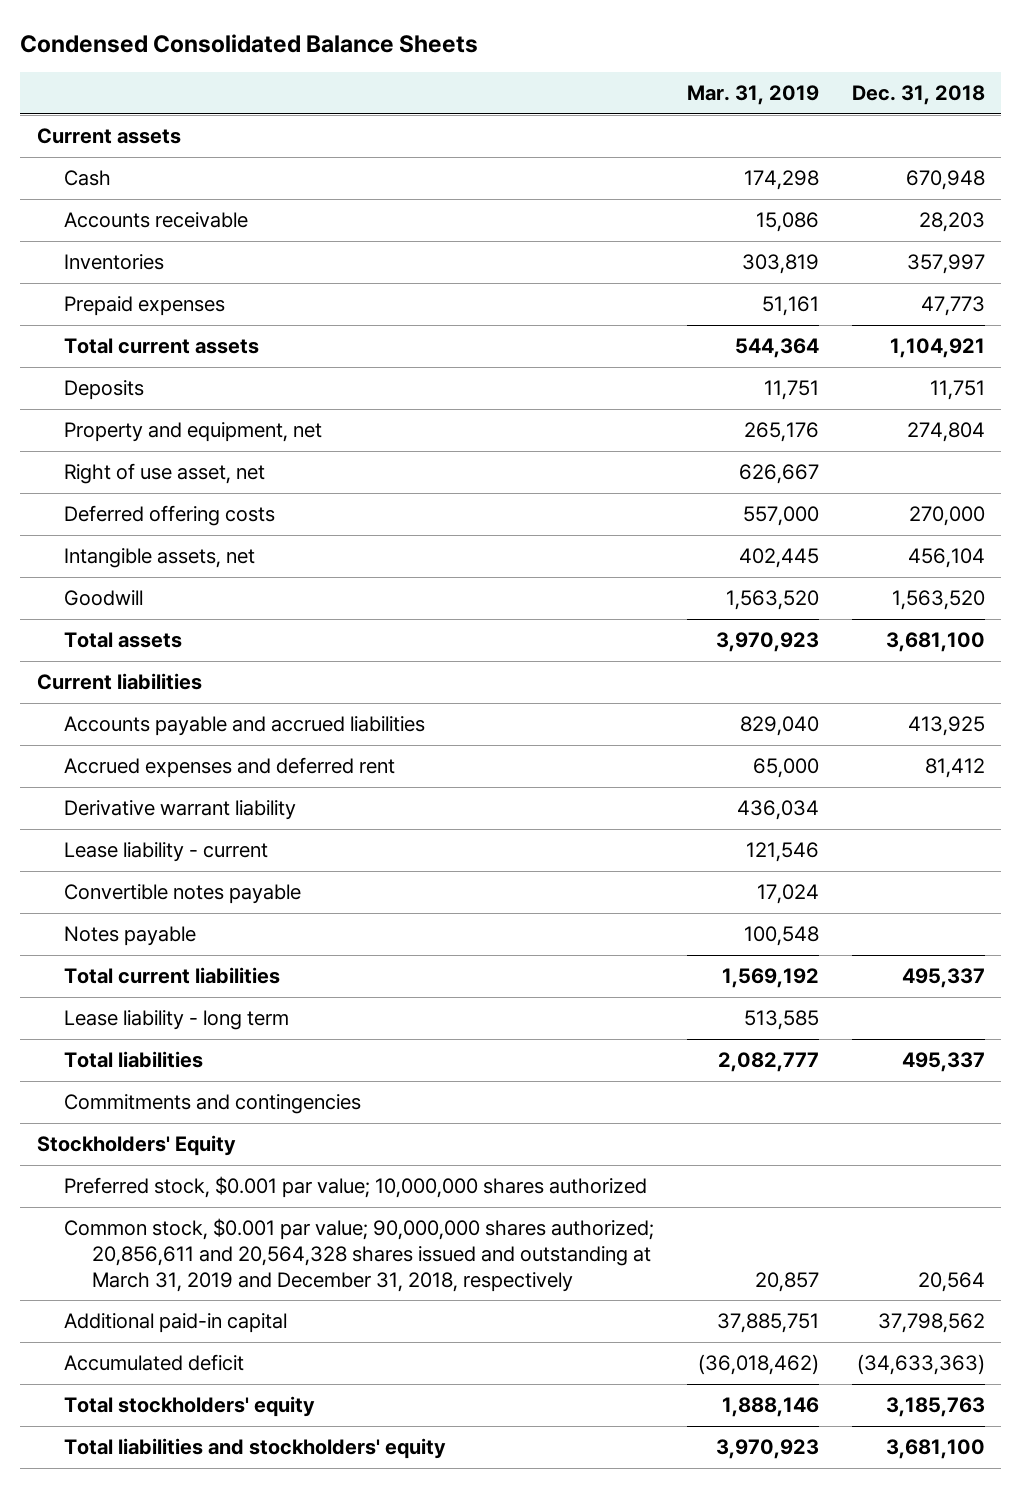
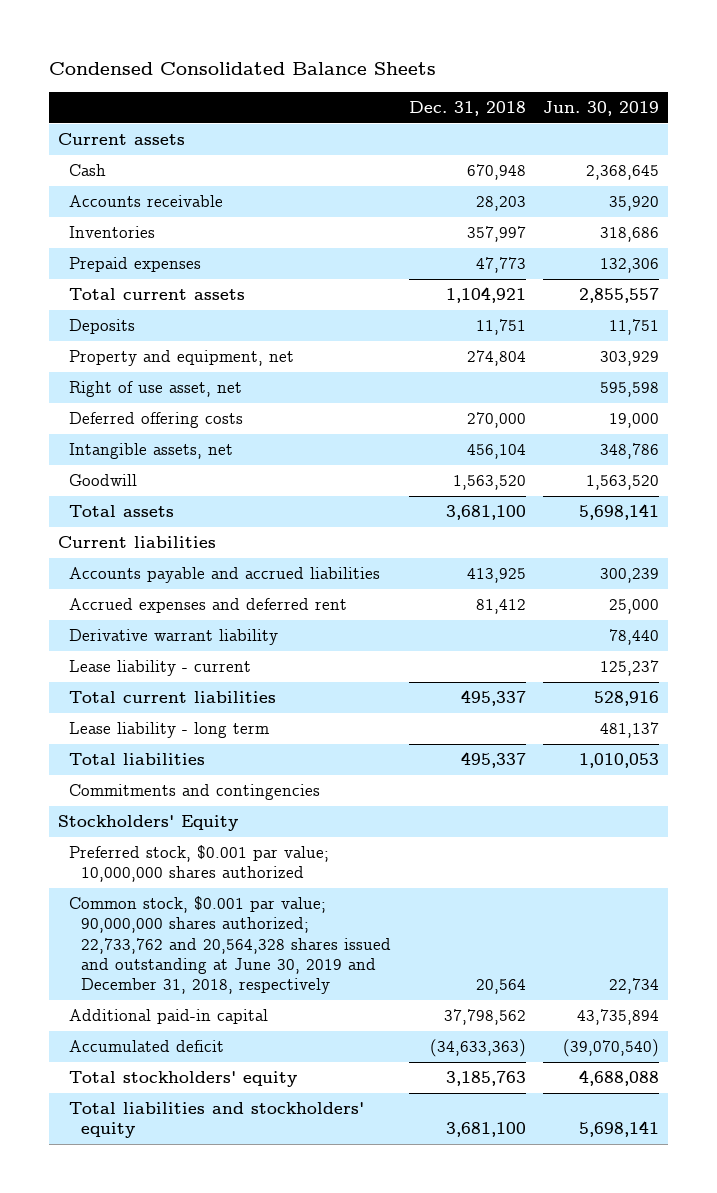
[687,85,820,106] Mar. 31, 2019 -> none
none -> [543,100,660,116] Jun. 30, 2019
[64,884,302,905] Convertible notes payable -> none
[64,926,197,947] Notes payable -> none
[64,1218,655,1292] Common stock, $0.001 par value; 90,000,000 shares authorized; 20,856,611 and 20,564,328 shares issued and outstanding at March 31, 2019 and December 31, 2018, respectively -> [69,896,392,994] Common stock, $0.001 par value; 90,000,000 shares authorized; 22,733,762 and 20,564,328 shares issued and outstanding at June 30, 2019 and December 31, 2018, respectively

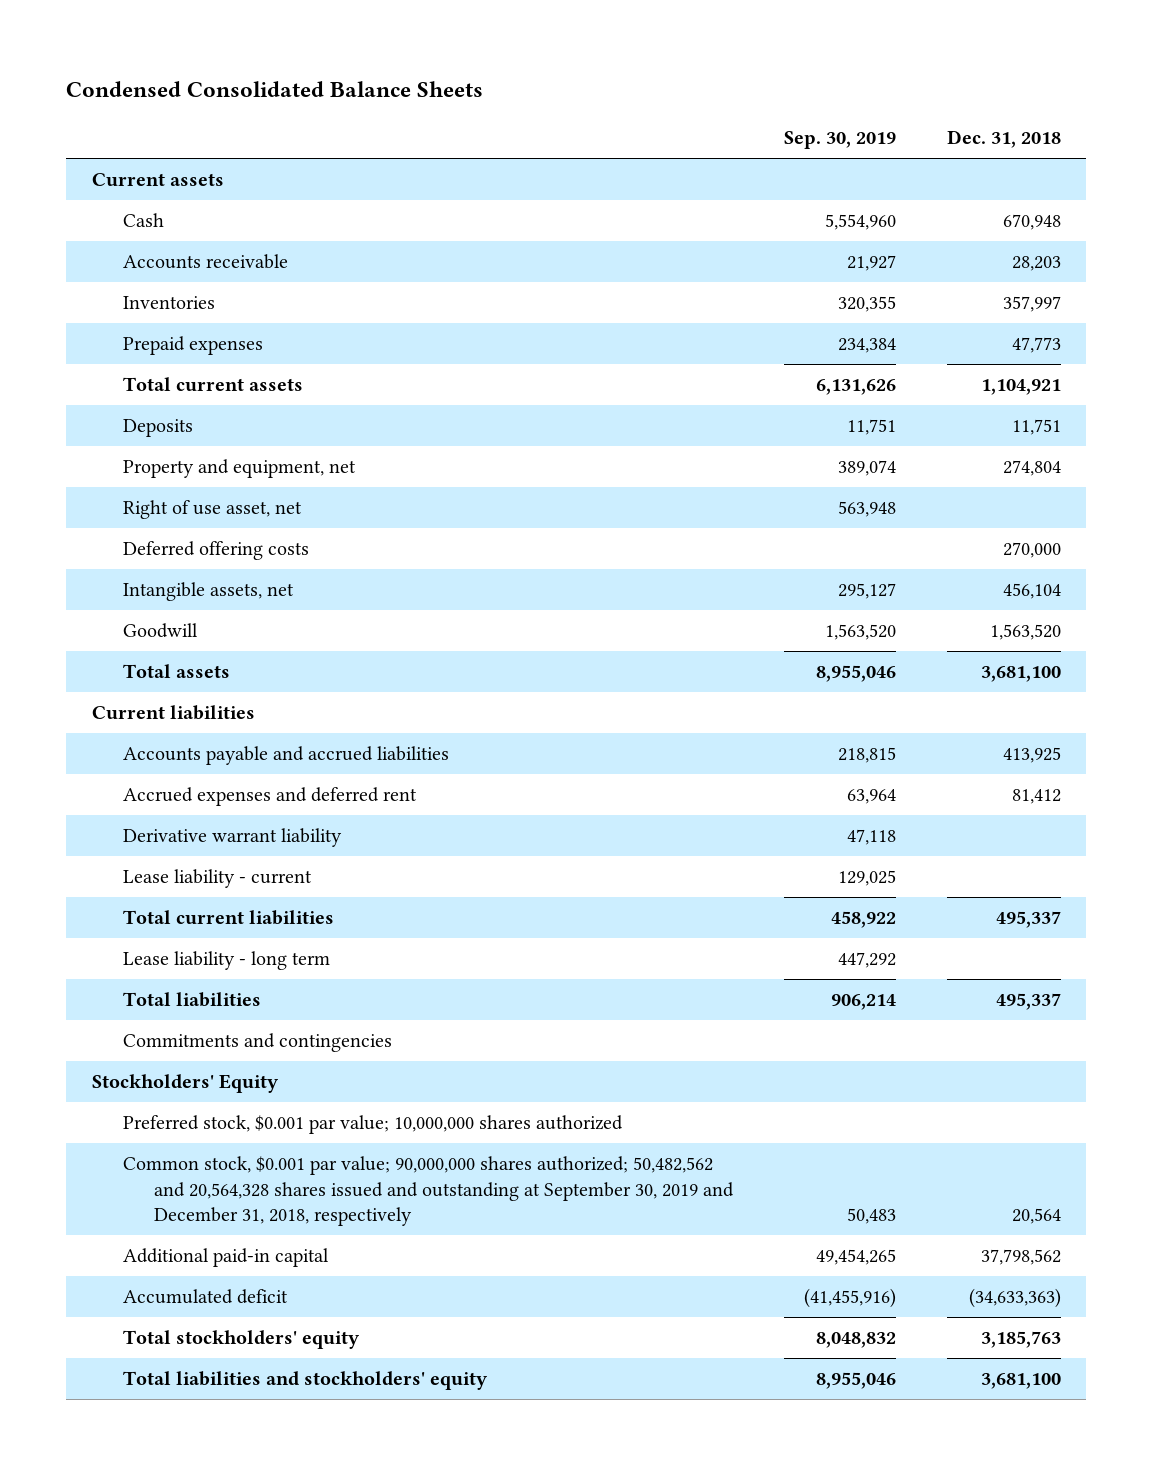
[543,100,660,116] Jun. 30, 2019 -> none
none -> [783,131,896,150] Sep. 30, 2019
[69,896,392,994] Common stock, $0.001 par value; 90,000,000 shares authorized; 22,733,762 and 20,564,328 shares issued and outstanding at June 30, 2019 and December 31, 2018, respectively -> [122,1156,734,1227] Common stock, $0.001 par value; 90,000,000 shares authorized; 50,482,562 and 20,564,328 shares issued and outstanding at September 30, 2019 and December 31, 2018, respectively

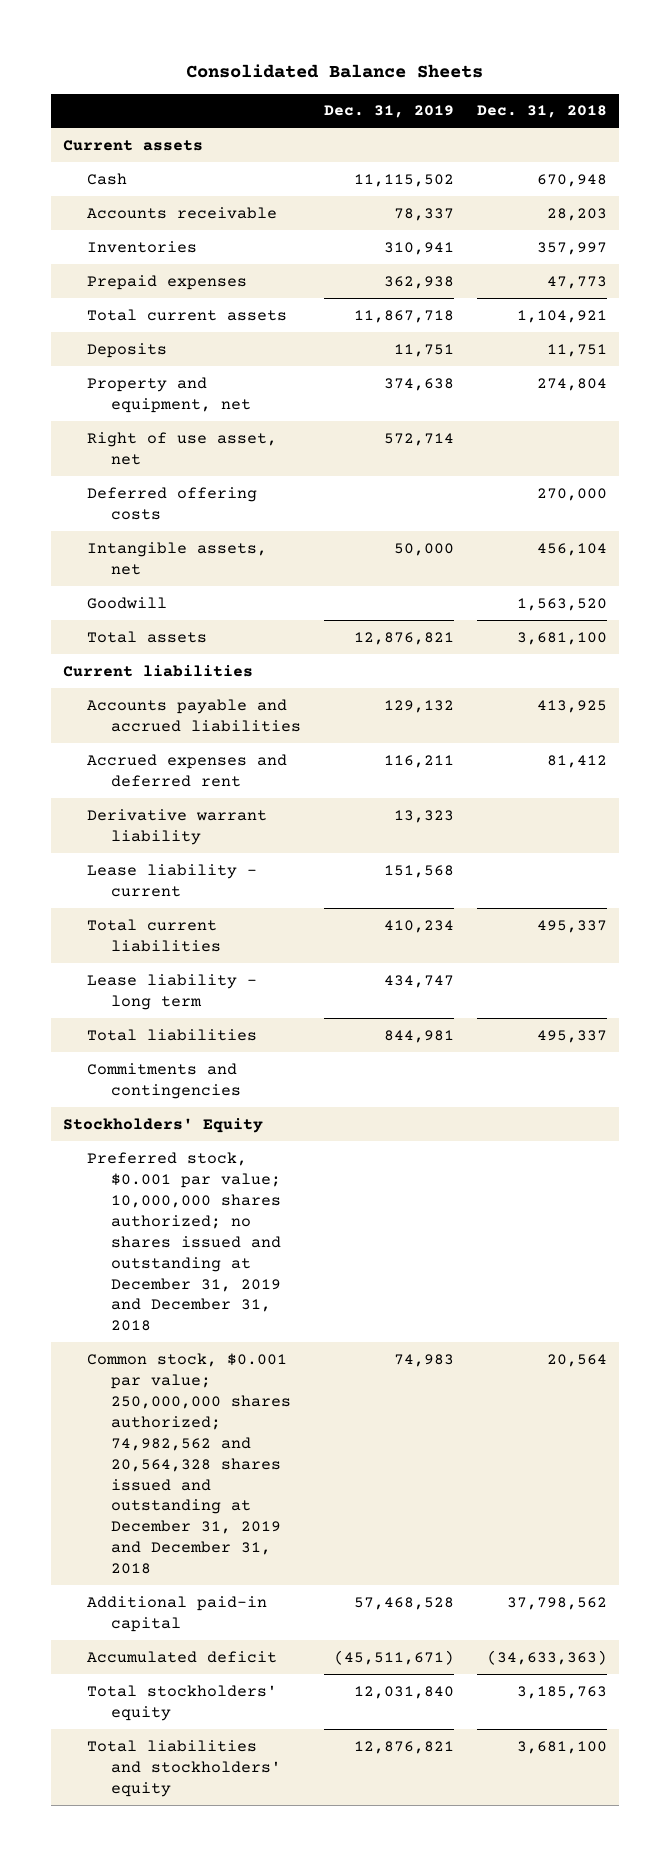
[66,81,484,98] Condensed Consolidated Balance Sheets -> [185,63,483,78] Consolidated Balance Sheets
[783,131,896,150] Sep. 30, 2019 -> none
none -> [323,105,454,119] Dec. 31, 2019
[122,1115,623,1135] Preferred stock, $0.001 par value; 10,000,000 shares authorized -> [86,1151,281,1332] Preferred stock, $0.001 par value; 10,000,000 shares authorized; no shares issued and outstanding at December 31, 2019 and December 31, 2018
[122,1156,734,1227] Common stock, $0.001 par value; 90,000,000 shares authorized; 50,482,562 and 20,564,328 shares issued and outstanding at September 30, 2019 and December 31, 2018, respectively -> [86,1352,291,1575] Common stock, $0.001 par value; 250,000,000 shares authorized; 74,982,562 and 20,564,328 shares issued and outstanding at December 31, 2019 and December 31, 2018

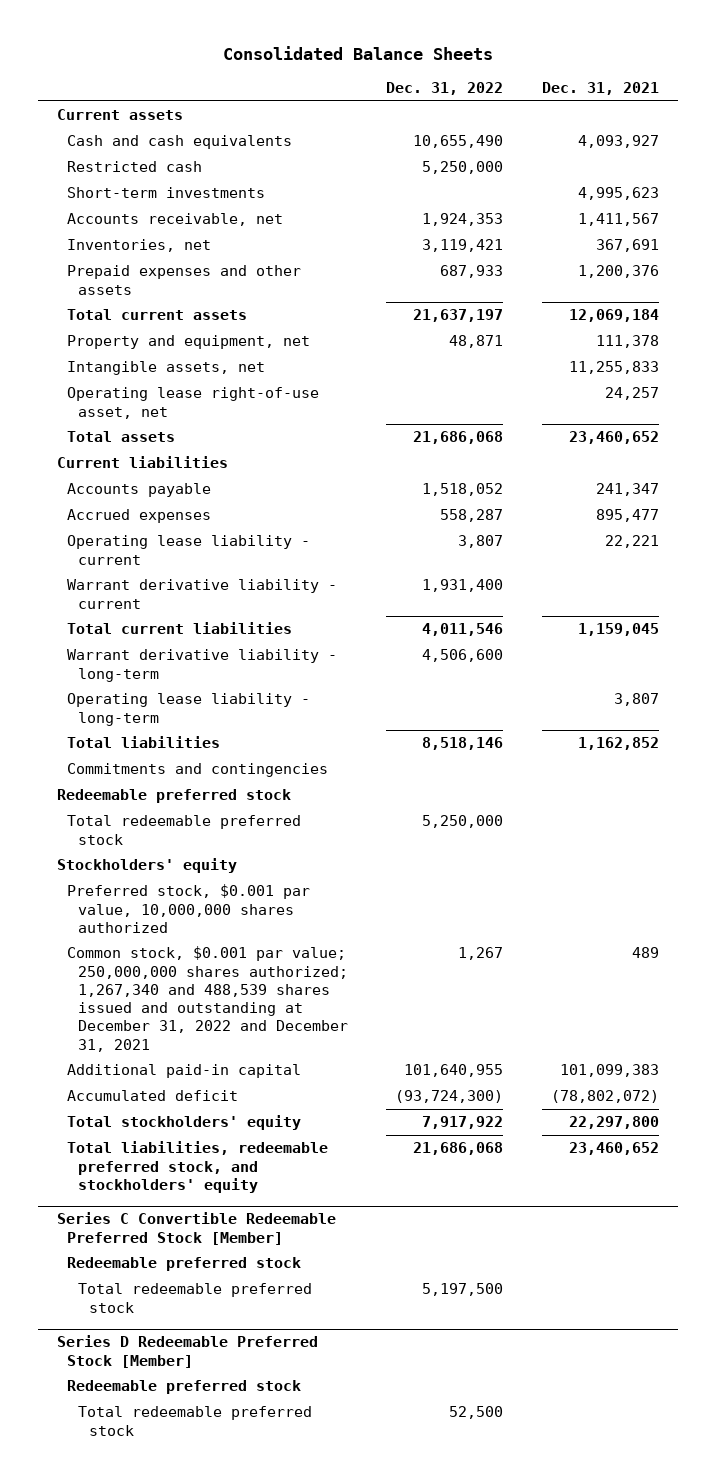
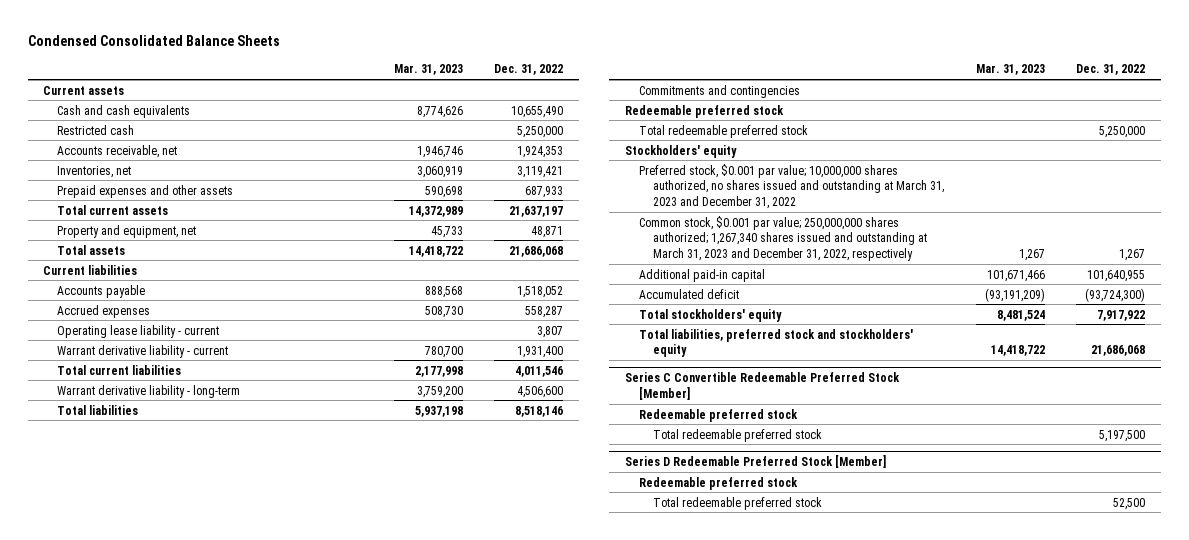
[222,46,493,61] Consolidated Balance Sheets -> [27,35,280,47] Condensed Consolidated Balance Sheets
[541,82,659,96] Dec. 31, 2021 -> none
none -> [394,64,464,76] Mar. 31, 2023
[67,187,266,199] Short-term investments -> none
[67,361,266,376] Intangible assets, net -> none
[67,387,320,419] Operating lease right-of-use asset, net -> none
[67,693,311,726] Operating lease liability - long-term -> none
[67,884,311,933] Preferred stock, $0.001 par value, 10,000,000 shares authorized -> [639,163,945,209] Preferred stock, $0.001 par value; 10,000,000 shares authorized, no shares issued and outstanding at March 31, 2023 and December 31, 2022
[67,946,349,1052] Common stock, $0.001 par value; 250,000,000 shares authorized; 1,267,340 and 488,539 shares issued and outstanding at December 31, 2022 and December 31, 2021 -> [639,215,928,261] Common stock, $0.001 par value; 250,000,000 shares authorized; 1,267,340 shares issued and outstanding at March 31, 2023 and December 31, 2022, respectively
[67,1141,329,1193] Total liabilities, redeemable preferred stock, and stockholders' equity -> [639,328,914,358] Total liabilities, preferred stock and stockholders' equity

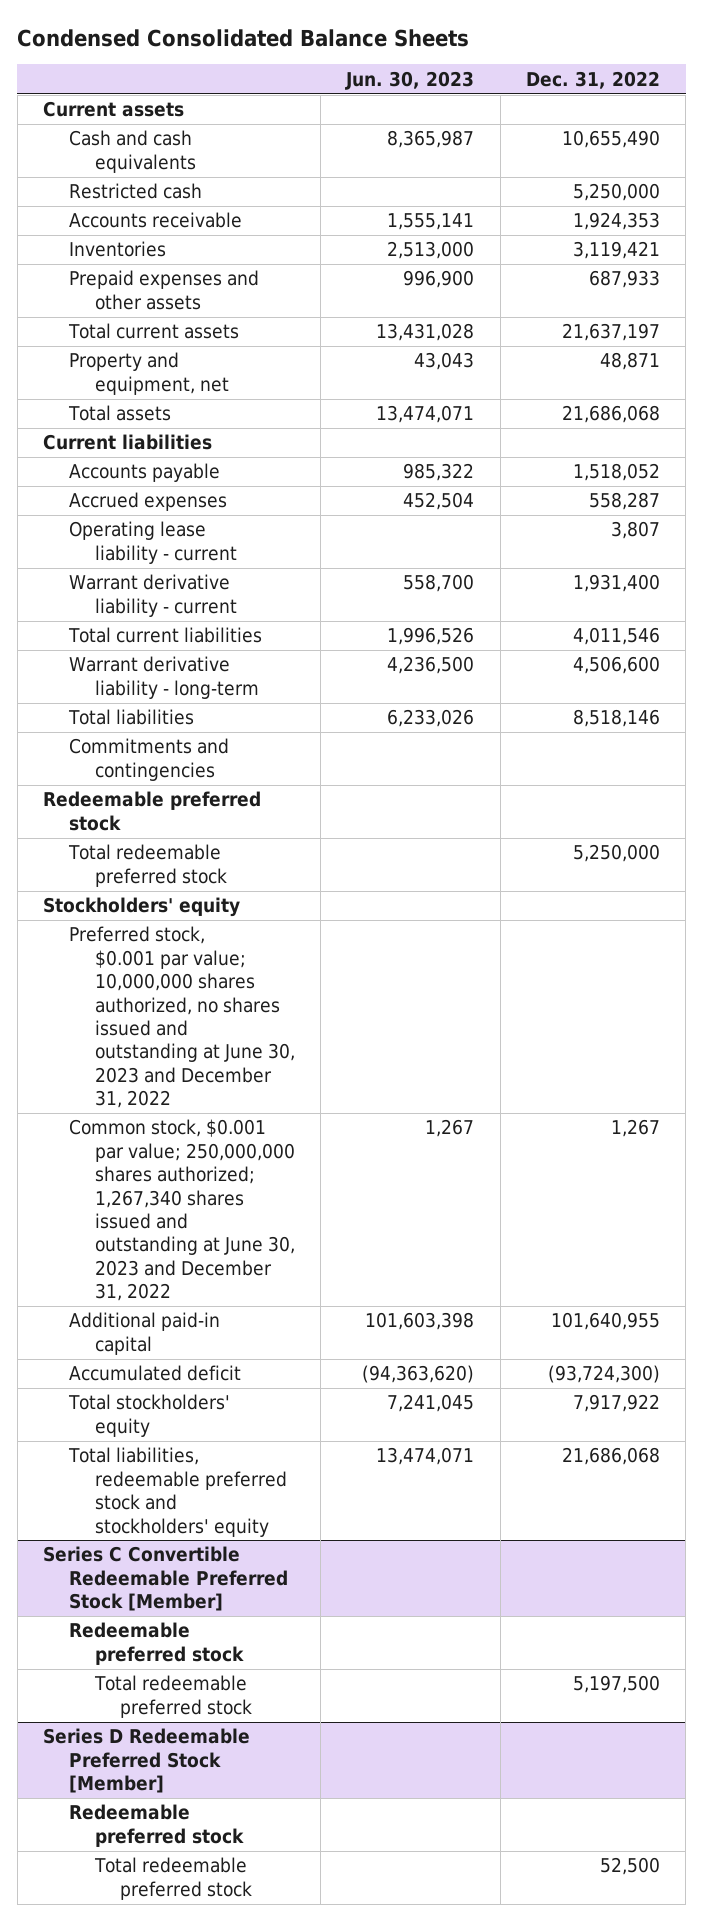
[394,64,464,76] Mar. 31, 2023 -> none
none -> [345,70,475,90] Jun. 30, 2023
[57,144,178,158] Accounts receivable, net -> [68,212,242,229] Accounts receivable
[57,165,132,178] Inventories, net -> [68,241,166,258] Inventories
[639,163,945,209] Preferred stock, $0.001 par value; 10,000,000 shares authorized, no shares issued and outstanding at March 31, 2023 and December 31, 2022 -> [68,926,295,1109] Preferred stock, $0.001 par value; 10,000,000 shares authorized, no shares issued and outstanding at June 30, 2023 and December 31, 2022
[639,215,928,261] Common stock, $0.001 par value; 250,000,000 shares authorized; 1,267,340 shares issued and outstanding at March 31, 2023 and December 31, 2022, respectively -> [68,1119,295,1302] Common stock, $0.001 par value; 250,000,000 shares authorized; 1,267,340 shares issued and outstanding at June 30, 2023 and December 31, 2022
[639,328,914,358] Total liabilities, preferred stock and stockholders' equity -> [67,1447,287,1537] Total liabilities, redeemable preferred stock and stockholders' equity

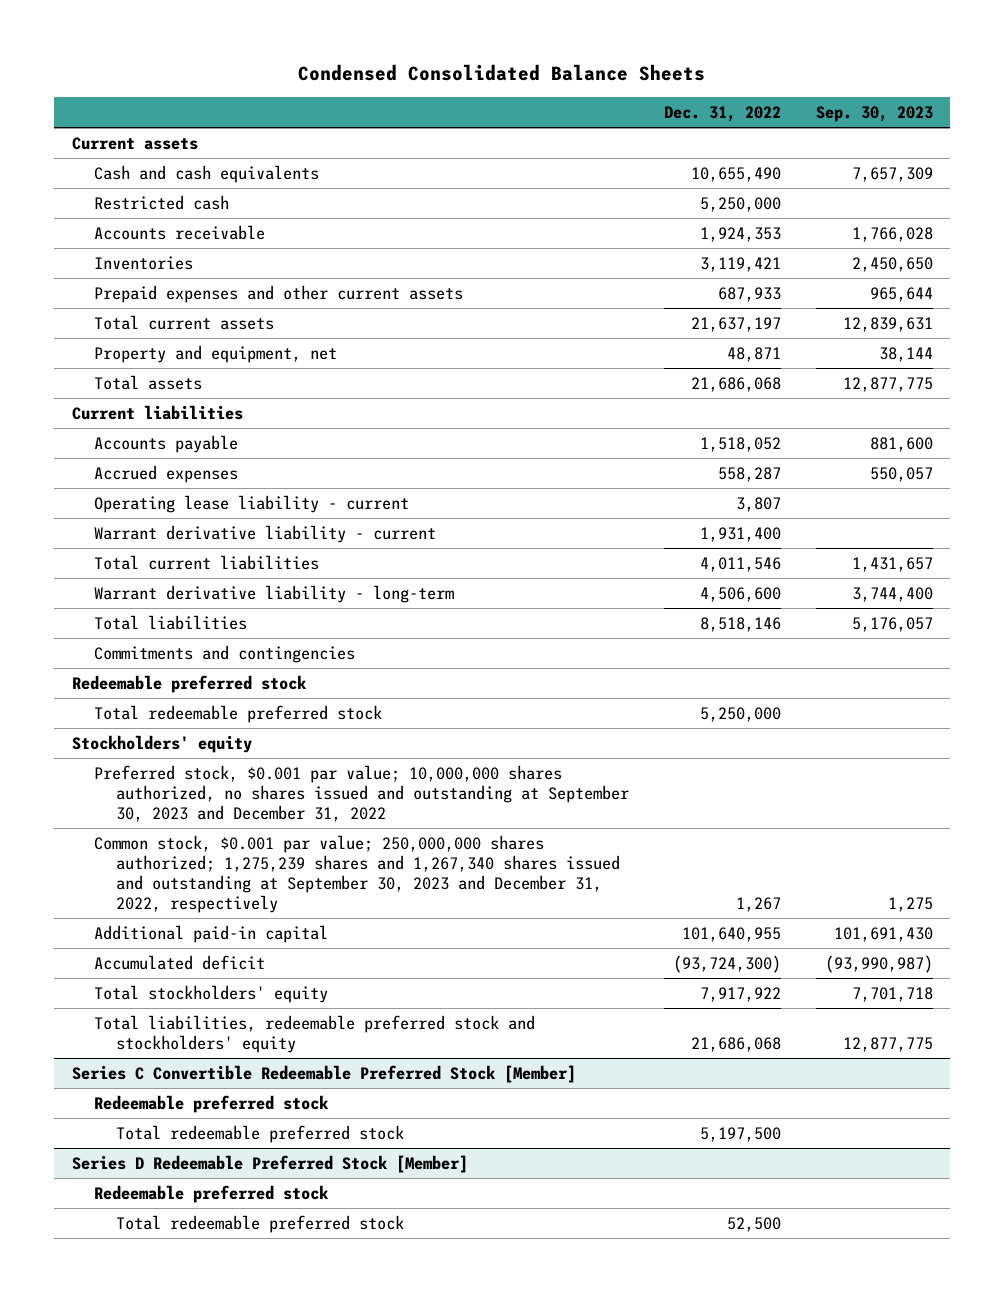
[345,70,475,90] Jun. 30, 2023 -> none
none -> [815,105,933,122] Sep. 30, 2023
[68,270,259,310] Prepaid expenses and other assets -> [93,285,463,304] Prepaid expenses and other current assets
[68,926,295,1109] Preferred stock, $0.001 par value; 10,000,000 shares authorized, no shares issued and outstanding at June 30, 2023 and December 31, 2022 -> [93,765,630,823] Preferred stock, $0.001 par value; 10,000,000 shares authorized, no shares issued and outstanding at September 30, 2023 and December 31, 2022
[68,1119,295,1302] Common stock, $0.001 par value; 250,000,000 shares authorized; 1,267,340 shares issued and outstanding at June 30, 2023 and December 31, 2022 -> [93,835,621,914] Common stock, $0.001 par value; 250,000,000 shares authorized; 1,275,239 shares and 1,267,340 shares issued and outstanding at September 30, 2023 and December 31, 2022, respectively

